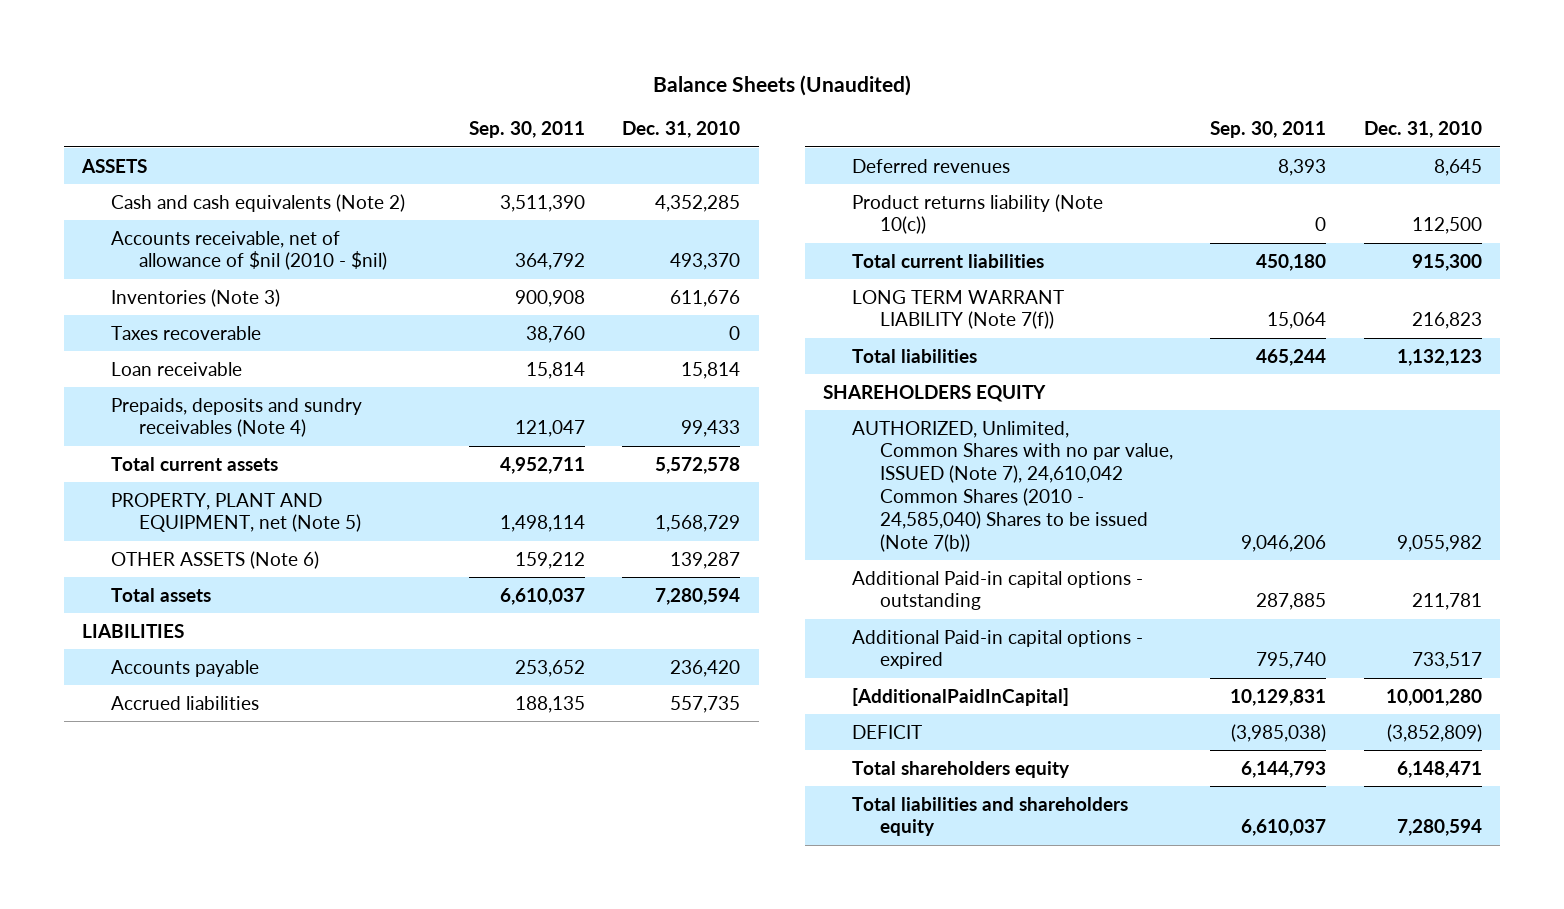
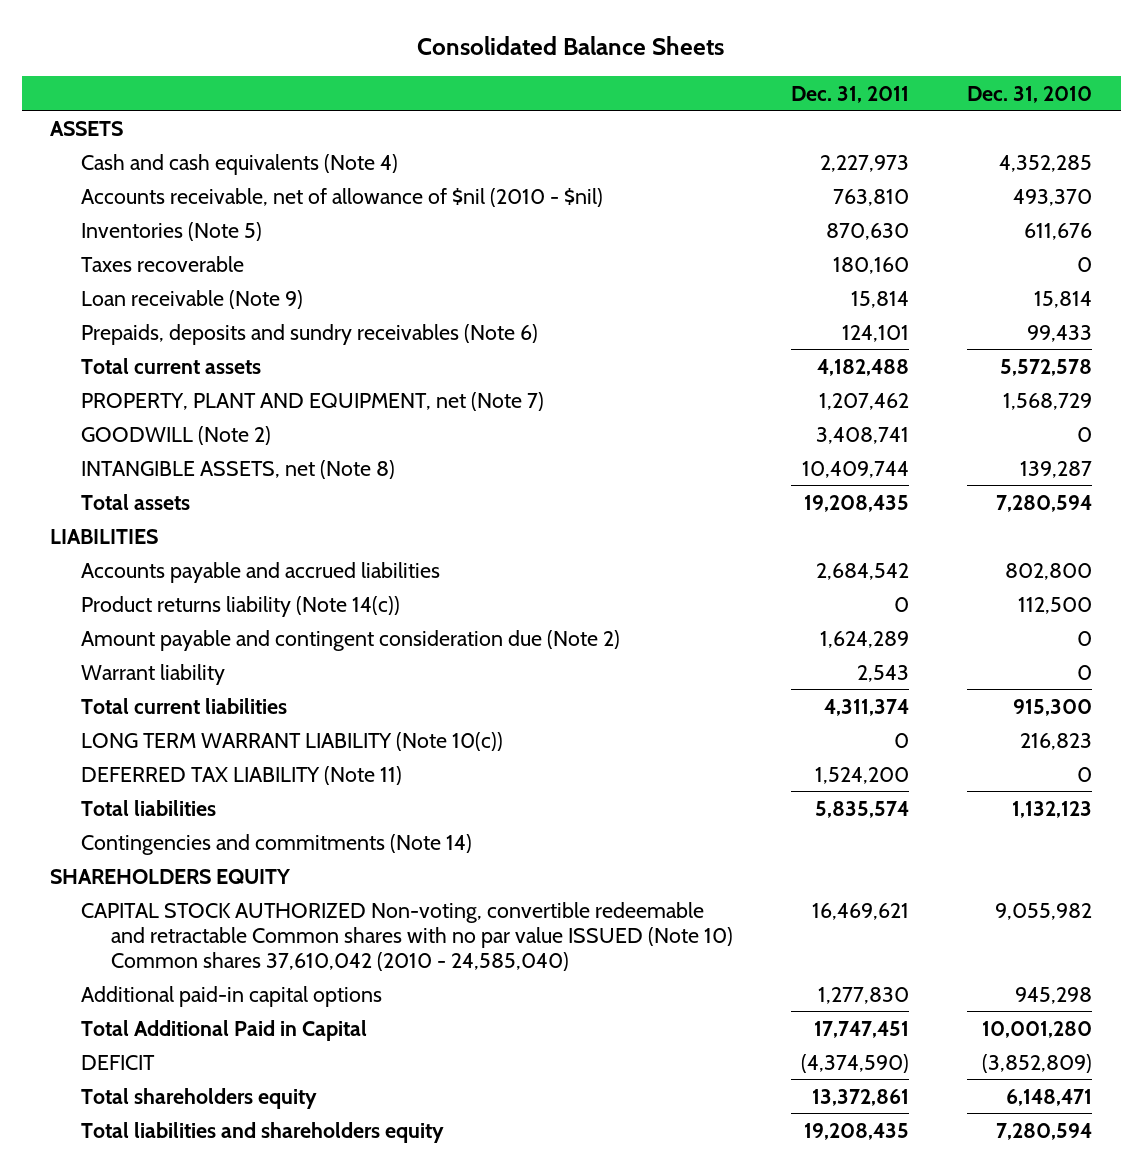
[652,75,911,97] Balance Sheets (Unaudited) -> [417,35,725,55] Consolidated Balance Sheets
[469,121,586,139] Sep. 30, 2011 -> none
none -> [791,85,910,103] Dec. 31, 2011
[110,193,405,212] Cash and cash equivalents (Note 2) -> [80,153,398,175] Cash and cash equivalents (Note 4)
[110,288,280,307] Inventories (Note 3) -> [80,221,262,241] Inventories (Note 5)
[110,361,242,376] Loan receivable -> [80,289,303,309] Loan receivable (Note 9)
[110,397,362,438] Prepaids, deposits and sundry receivables (Note 4) -> [80,323,538,345] Prepaids, deposits and sundry receivables (Note 6)
[110,492,362,533] PROPERTY, PLANT AND EQUIPMENT, net (Note 5) -> [80,391,544,411] PROPERTY, PLANT AND EQUIPMENT, net (Note 7)
none -> [80,425,271,445] GOODWILL (Note 2)
[110,550,319,569] OTHER ASSETS (Note 6) -> [80,459,395,479] INTANGIBLE ASSETS, net (Note 8)
[110,659,259,677] Accounts payable -> none
[110,695,259,710] Accrued liabilities -> none
[851,158,1010,173] Deferred revenues -> none
none -> [80,561,440,583] Accounts payable and accrued liabilities
[851,193,1103,235] Product returns liability (Note 10(c)) -> [80,595,400,617] Product returns liability (Note 14(c))
none -> [80,629,620,651] Amount payable and contingent consideration due (Note 2)
none -> [80,663,225,685] Warrant liability
[851,289,1064,330] LONG TERM WARRANT LIABILITY (Note 7(f)) -> [80,731,503,751] LONG TERM WARRANT LIABILITY (Note 10(c))
none -> [80,765,402,785] DEFERRED TAX LIABILITY (Note 11)
none -> [80,833,472,855] Contingencies and commitments (Note 14)
[851,629,1143,670] Additional Paid-in capital options - expired -> none
[851,420,1174,552] AUTHORIZED, Unlimited, Common Shares with no par value, ISSUED (Note 7), 24,610,042 Common Shares (2010 - 24,585,040) Shares to be issued (Note 7(b)) -> [80,901,734,971] CAPITAL STOCK AUTHORIZED Non-voting, convertible redeemable and retractable Common shares with no par value ISSUED (Note 10) Common shares 37,610,042 (2010 - 24,585,040)
[851,570,1143,611] Additional Paid-in capital options - outstanding -> [80,985,382,1007] Additional paid-in capital options
[1411,593,1482,611] 211,781 -> [1014,986,1092,1004] 945,298
[851,687,1069,706] [AdditionalPaidInCapital] -> [80,1019,367,1041] Total Additional Paid in Capital

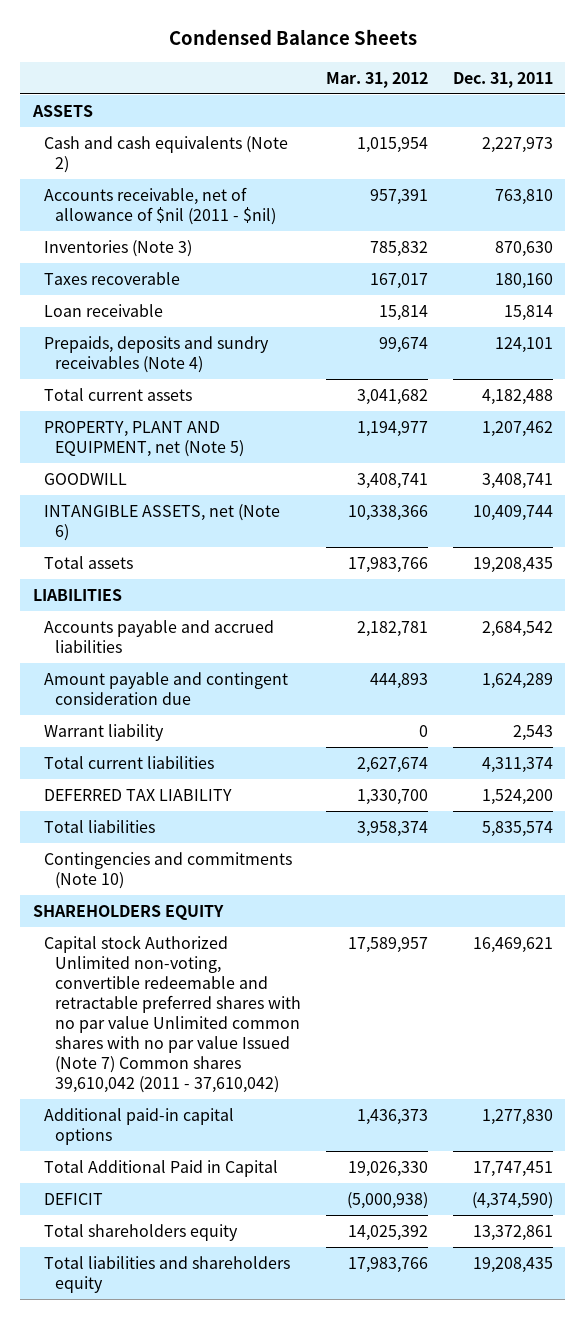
[417,35,725,55] Consolidated Balance Sheets -> [168,29,417,46] Condensed Balance Sheets
[966,85,1092,103] Dec. 31, 2010 -> none
none -> [326,71,429,88] Mar. 31, 2012
[80,153,398,175] Cash and cash equivalents (Note 4) -> [43,136,288,174] Cash and cash equivalents (Note 2)
[80,187,603,207] Accounts receivable, net of allowance of $nil (2010 - $nil) -> [43,187,277,226] Accounts receivable, net of allowance of $nil (2011 - $nil)
[80,221,262,241] Inventories (Note 5) -> [43,240,192,258] Inventories (Note 3)
[80,289,303,309] Loan receivable (Note 9) -> [43,304,163,318] Loan receivable
[80,323,538,345] Prepaids, deposits and sundry receivables (Note 6) -> [43,336,269,374] Prepaids, deposits and sundry receivables (Note 4)
[80,391,544,411] PROPERTY, PLANT AND EQUIPMENT, net (Note 7) -> [43,421,245,458] PROPERTY, PLANT AND EQUIPMENT, net (Note 5)
[80,425,271,445] GOODWILL (Note 2) -> [43,473,127,486] GOODWILL
[80,459,395,479] INTANGIBLE ASSETS, net (Note 8) -> [43,504,280,542] INTANGIBLE ASSETS, net (Note 6)
[80,595,400,617] Product returns liability (Note 14(c)) -> none
[80,629,620,651] Amount payable and contingent consideration due (Note 2) -> [43,672,288,706] Amount payable and contingent consideration due
[80,731,503,751] LONG TERM WARRANT LIABILITY (Note 10(c)) -> none
[80,765,402,785] DEFERRED TAX LIABILITY (Note 11) -> [43,789,232,802] DEFERRED TAX LIABILITY
[80,833,472,855] Contingencies and commitments (Note 14) -> [43,852,292,890] Contingencies and commitments (Note 10)
[80,901,734,971] CAPITAL STOCK AUTHORIZED Non-voting, convertible redeemable and retractable Common shares with no par value ISSUED (Note 10) Common shares 37,610,042 (2010 - 24,585,040) -> [43,935,302,1093] Capital stock Authorized Unlimited non-voting, convertible redeemable and retractable preferred shares with no par value Unlimited common shares with no par value Issued (Note 7) Common shares 39,610,042 (2011 - 37,610,042)

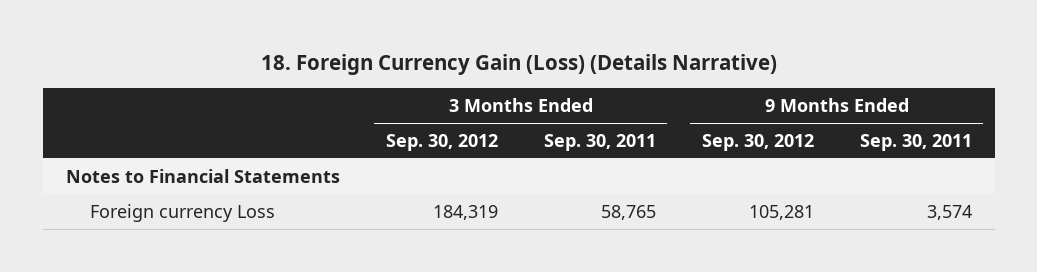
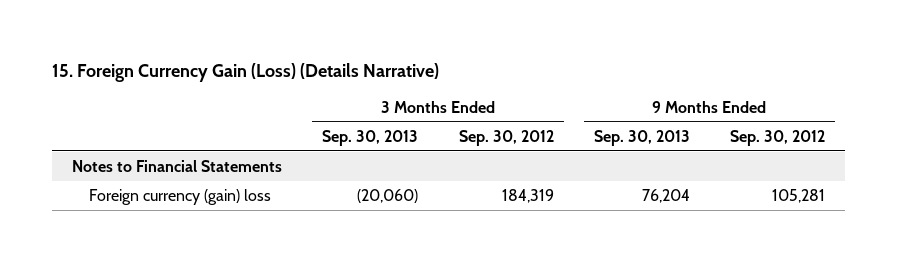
[260,54,777,76] 18. Foreign Currency Gain (Loss) (Details Narrative) -> [52,62,440,82] 15. Foreign Currency Gain (Loss) (Details Narrative)
[543,133,656,151] Sep. 30, 2011 -> none
[859,133,972,151] Sep. 30, 2011 -> none
none -> [322,129,419,146] Sep. 30, 2013
none -> [593,129,690,146] Sep. 30, 2013
[89,203,275,222] Foreign currency Loss -> [88,189,271,206] Foreign currency (gain) loss

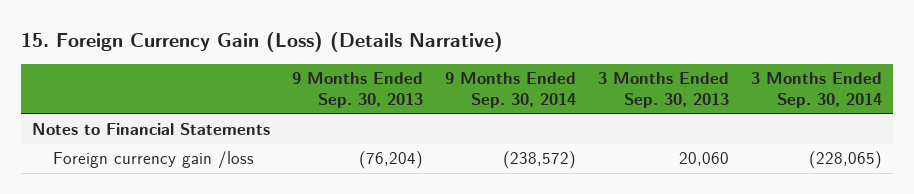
[458,129,554,146] Sep. 30, 2012 -> none
[729,129,825,146] Sep. 30, 2012 -> none
none -> [444,72,576,109] 9 Months Ended Sep. 30, 2014
none -> [751,72,883,109] 3 Months Ended Sep. 30, 2014
[88,189,271,206] Foreign currency (gain) loss -> [52,151,254,170] Foreign currency gain /loss
[357,189,419,204] (20,060) -> [678,152,729,167] 20,060
[641,189,690,204] 76,204 -> [358,151,423,170] (76,204)

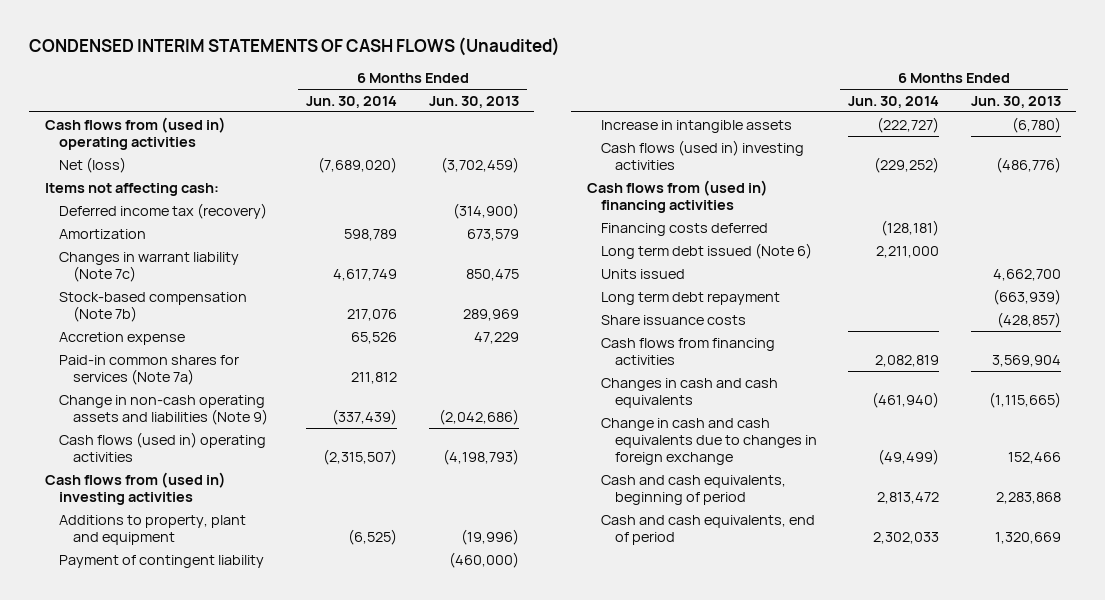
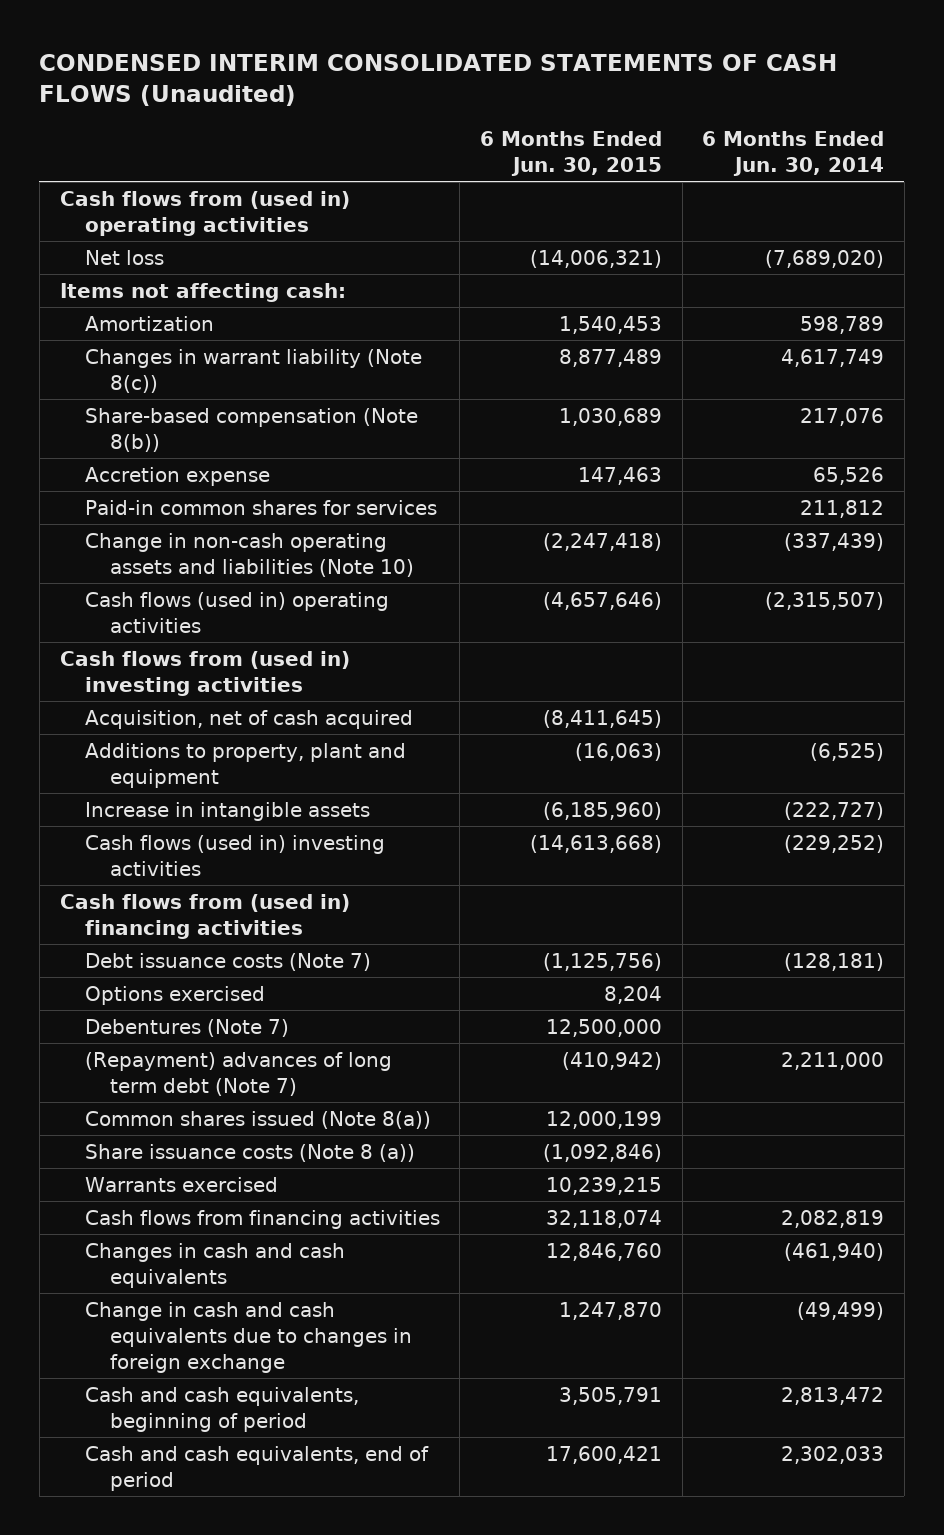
[29,36,561,56] CONDENSED INTERIM STATEMENTS OF CASH FLOWS (Unaudited) -> [39,53,838,107] CONDENSED INTERIM CONSOLIDATED STATEMENTS OF CASH FLOWS (Unaudited)
[428,95,519,108] Jun. 30, 2013 -> none
none -> [479,131,662,177] 6 Months Ended Jun. 30, 2015
[58,156,126,173] Net (loss) -> [84,249,164,265] Net loss
[58,202,267,219] Deferred income tax (recovery) -> none
[58,251,239,282] Changes in warrant liability (Note 7c) -> [84,348,422,393] Changes in warrant liability (Note 8(c))
[58,291,247,322] Stock-based compensation (Note 7b) -> [84,407,418,452] Share-based compensation (Note 8(b))
[58,354,239,385] Paid-in common shares for services (Note 7a) -> [84,499,437,515] Paid-in common shares for services
[58,394,268,425] Change in non-cash operating assets and liabilities (Note 9) -> [84,532,414,577] Change in non-cash operating assets and liabilities (Note 10)
none -> [84,709,413,729] Acquisition, net of cash acquired
[58,554,264,568] Payment of contingent liability -> none
[600,268,685,279] Units issued -> none
[600,291,780,305] Long term debt repayment -> none
[600,222,768,236] Financing costs deferred -> [84,952,371,971] Debt issuance costs (Note 7)
none -> [84,985,265,1005] Options exercised
none -> [84,1018,289,1037] Debentures (Note 7)
[600,242,812,259] Long term debt issued (Note 6) -> [84,1051,392,1096] (Repayment) advances of long term debt (Note 7)
none -> [84,1110,431,1129] Common shares issued (Note 8(a))
[600,314,746,325] Share issuance costs -> [84,1143,415,1162] Share issuance costs (Note 8 (a))
none -> [84,1176,278,1192] Warrants exercised

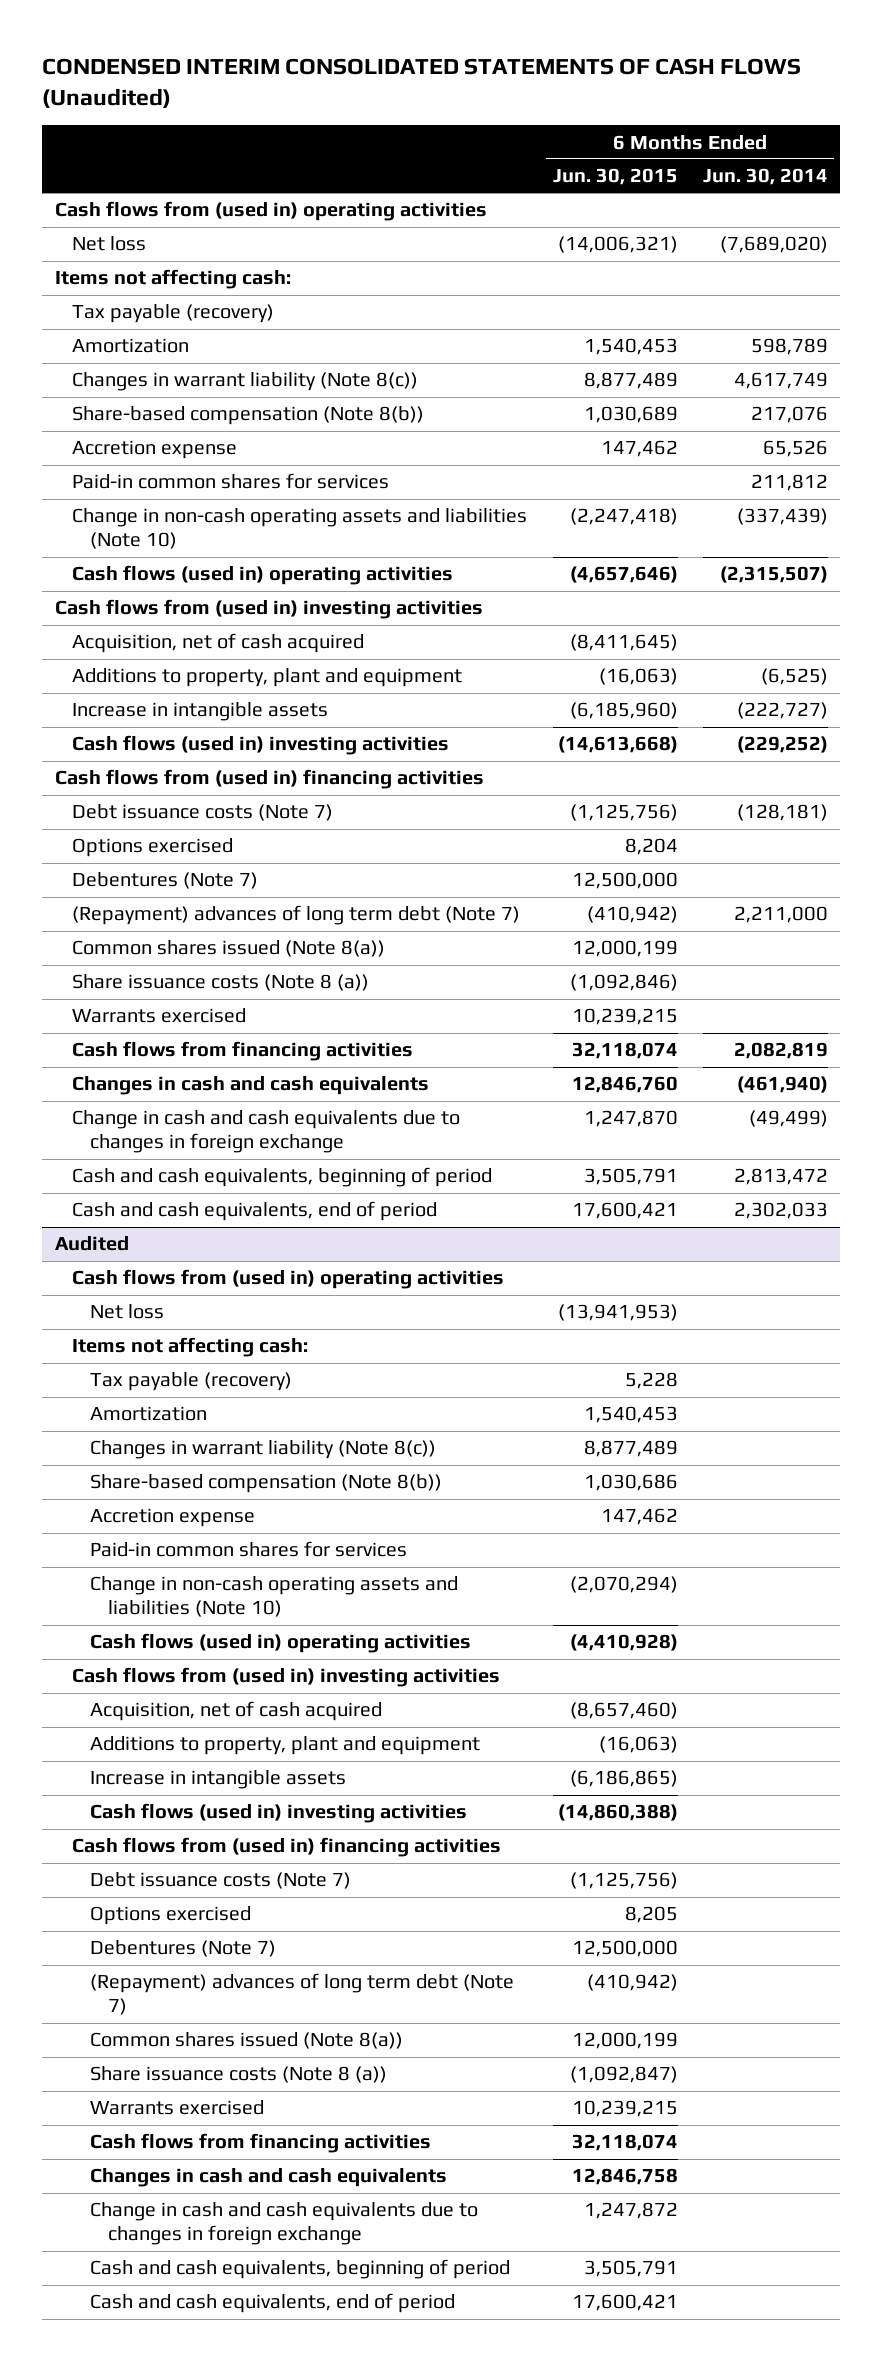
none -> [72,304,275,324] Tax payable (recovery)
[577,466,662,485] 147,463 -> [600,440,678,458] 147,462
none -> [54,1236,129,1252] Audited
none -> [72,1269,505,1290] Cash flows from (used in) operating activities
none -> [90,1304,165,1320] Net loss
none -> [72,1337,309,1358] Items not affecting cash:
none -> [90,1372,293,1392] Tax payable (recovery)
none -> [90,1406,208,1422] Amortization
none -> [90,1440,437,1460] Changes in warrant liability (Note 8(c))
none -> [90,1474,443,1494] Share-based compensation (Note 8(b))
none -> [90,1508,256,1528] Accretion expense
none -> [90,1541,408,1558] Paid-in common shares for services
none -> [90,1576,459,1618] Change in non-cash operating assets and liabilities (Note 10)
none -> [90,1633,472,1654] Cash flows (used in) operating activities
none -> [72,1667,501,1688] Cash flows from (used in) investing activities
none -> [90,1701,383,1722] Acquisition, net of cash acquired
none -> [90,1736,481,1756] Additions to property, plant and equipment
none -> [90,1770,347,1790] Increase in intangible assets
none -> [90,1803,468,1824] Cash flows (used in) investing activities
none -> [72,1837,502,1858] Cash flows from (used in) financing activities
none -> [90,1872,352,1890] Debt issuance costs (Note 7)
none -> [90,1906,252,1926] Options exercised
none -> [90,1940,277,1958] Debentures (Note 7)
none -> [90,1973,515,2016] (Repayment) advances of long term debt (Note 7)
none -> [90,2032,404,2050] Common shares issued (Note 8(a))
none -> [90,2066,388,2084] Share issuance costs (Note 8 (a))
none -> [90,2100,265,2116] Warrants exercised
none -> [90,2133,432,2154] Cash flows from financing activities
none -> [90,2168,448,2188] Changes in cash and cash equivalents
none -> [90,2202,479,2246] Change in cash and cash equivalents due to changes in foreign exchange
none -> [90,2259,511,2280] Cash and cash equivalents, beginning of period
none -> [90,2293,456,2314] Cash and cash equivalents, end of period

